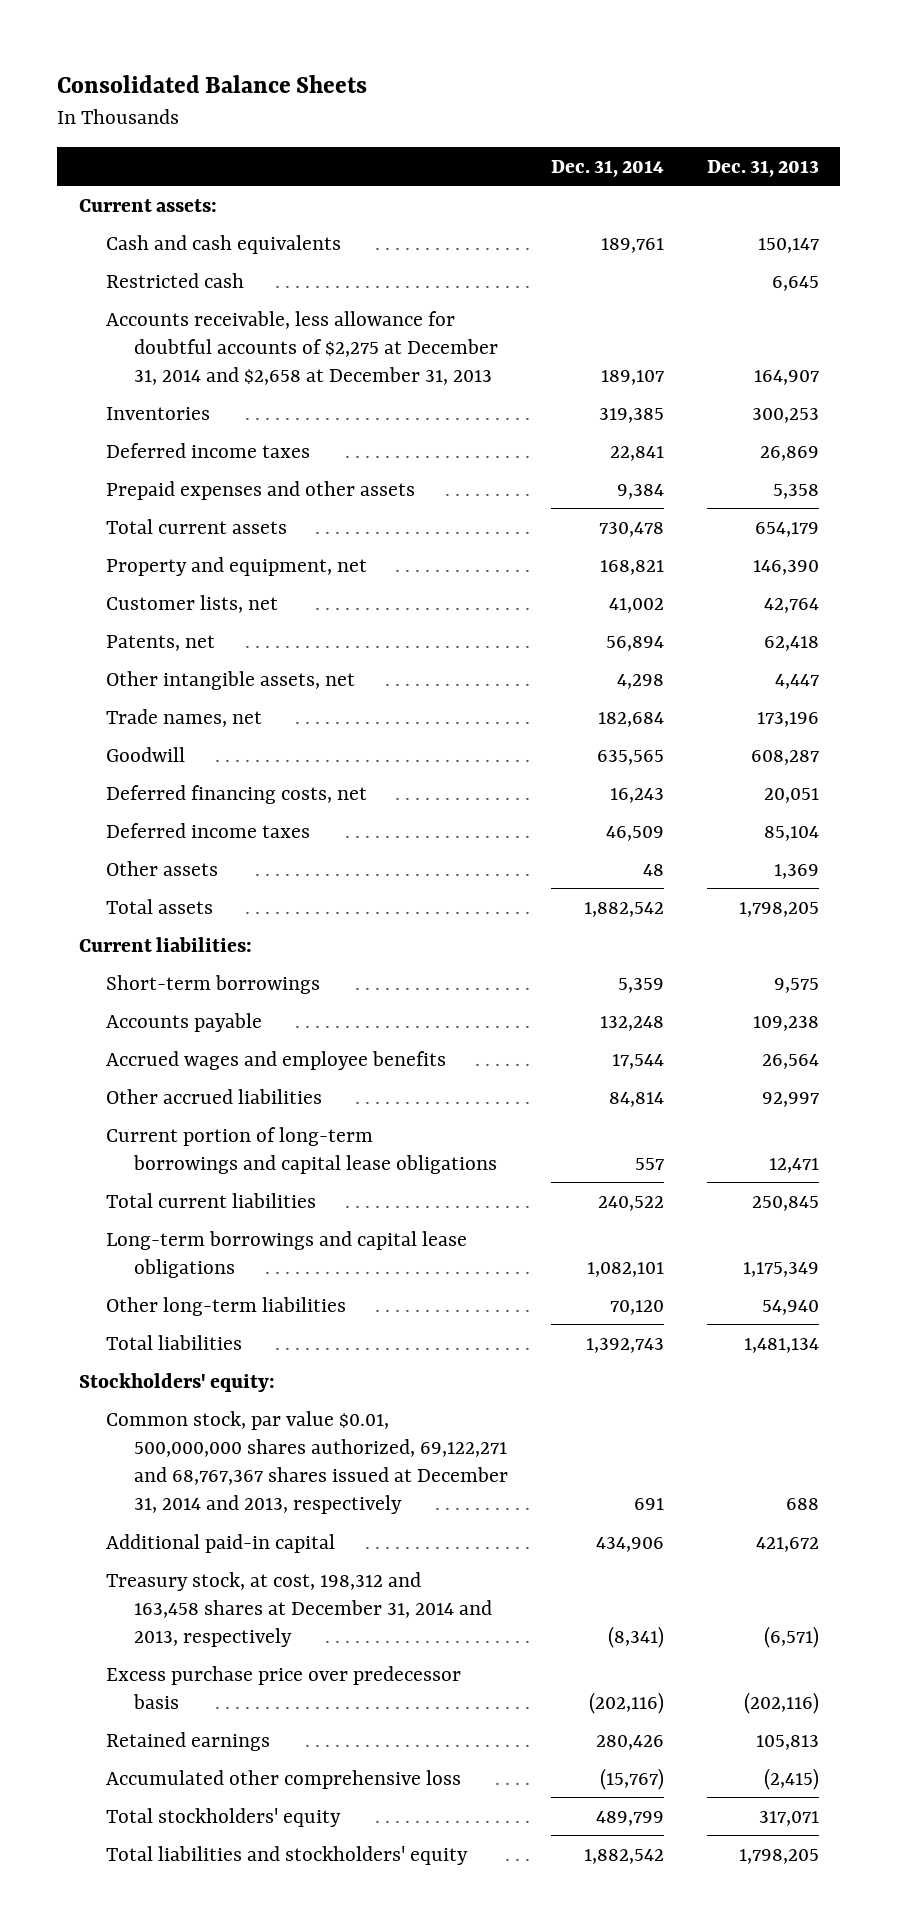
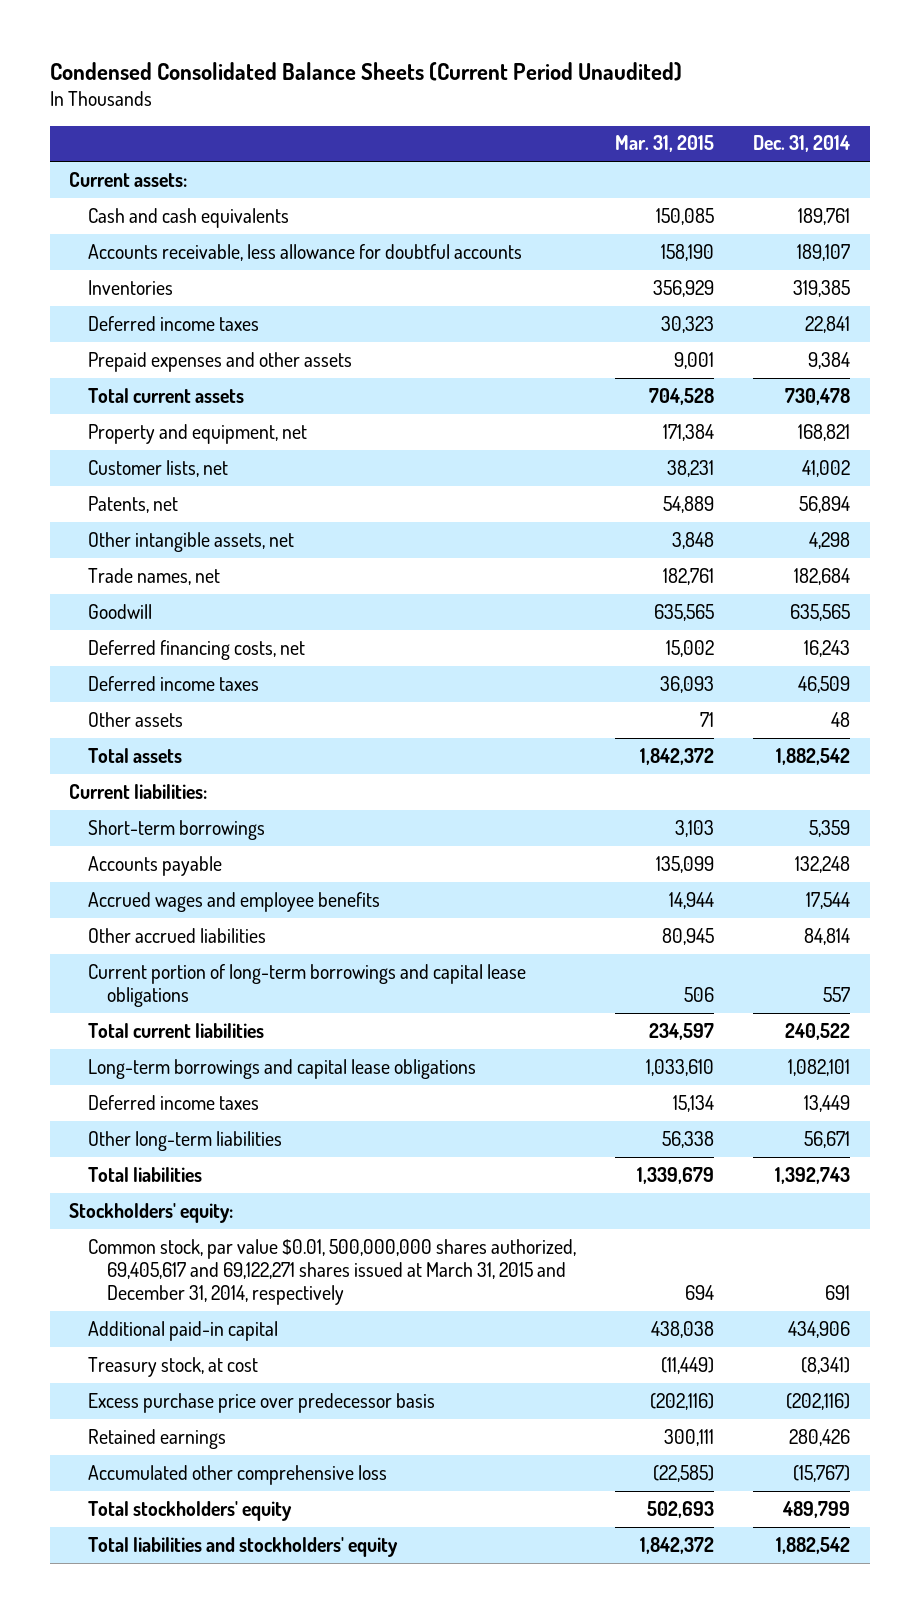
[57,75,368,94] Consolidated Balance Sheets -> [49,61,682,81] Condensed Consolidated Balance Sheets (Current Period Unaudited)
[706,159,819,177] Dec. 31, 2013 -> none
none -> [615,135,715,153] Mar. 31, 2015
[106,272,245,288] Restricted cash -> none
[106,310,499,386] Accounts receivable, less allowance for doubtful accounts of $2,275 at December 31, 2014 and $2,658 at December 31, 2013 -> [88,243,523,261] Accounts receivable, less allowance for doubtful accounts
none -> [88,1094,260,1110] Deferred income taxes
[609,1299,664,1315] 70,120 -> [804,1130,851,1148] 56,671
[106,1410,509,1515] Common stock, par value $0.01, 500,000,000 shares authorized, 69,122,271 and 68,767,367 shares issued at December 31, 2014 and 2013, respectively -> [88,1238,577,1306] Common stock, par value $0.01, 500,000,000 shares authorized, 69,405,617 and 69,122,271 shares issued at March 31, 2015 and December 31, 2014, respectively
[106,1571,493,1648] Treasury stock, at cost, 198,312 and 163,458 shares at December 31, 2014 and 2013, respectively -> [88,1356,259,1377] Treasury stock, at cost

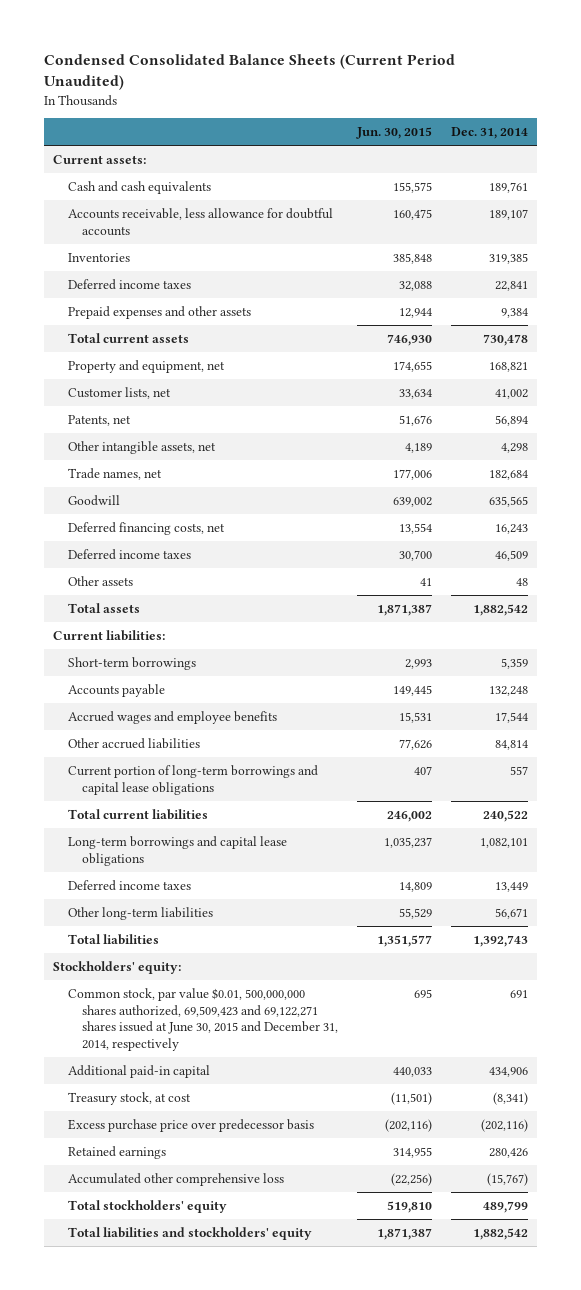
[615,135,715,153] Mar. 31, 2015 -> none
none -> [356,127,433,140] Jun. 30, 2015
[88,1238,577,1306] Common stock, par value $0.01, 500,000,000 shares authorized, 69,405,617 and 69,122,271 shares issued at March 31, 2015 and December 31, 2014, respectively -> [67,988,339,1051] Common stock, par value $0.01, 500,000,000 shares authorized, 69,509,423 and 69,122,271 shares issued at June 30, 2015 and December 31, 2014, respectively

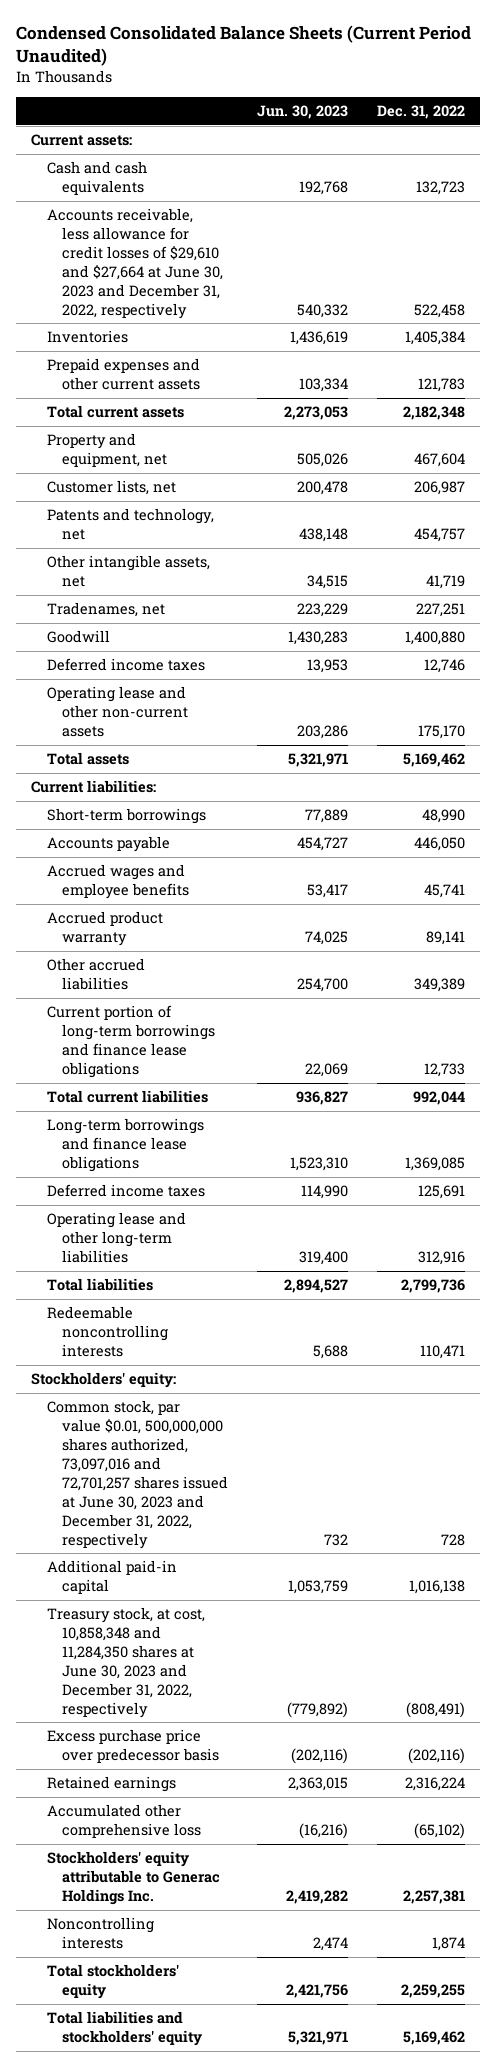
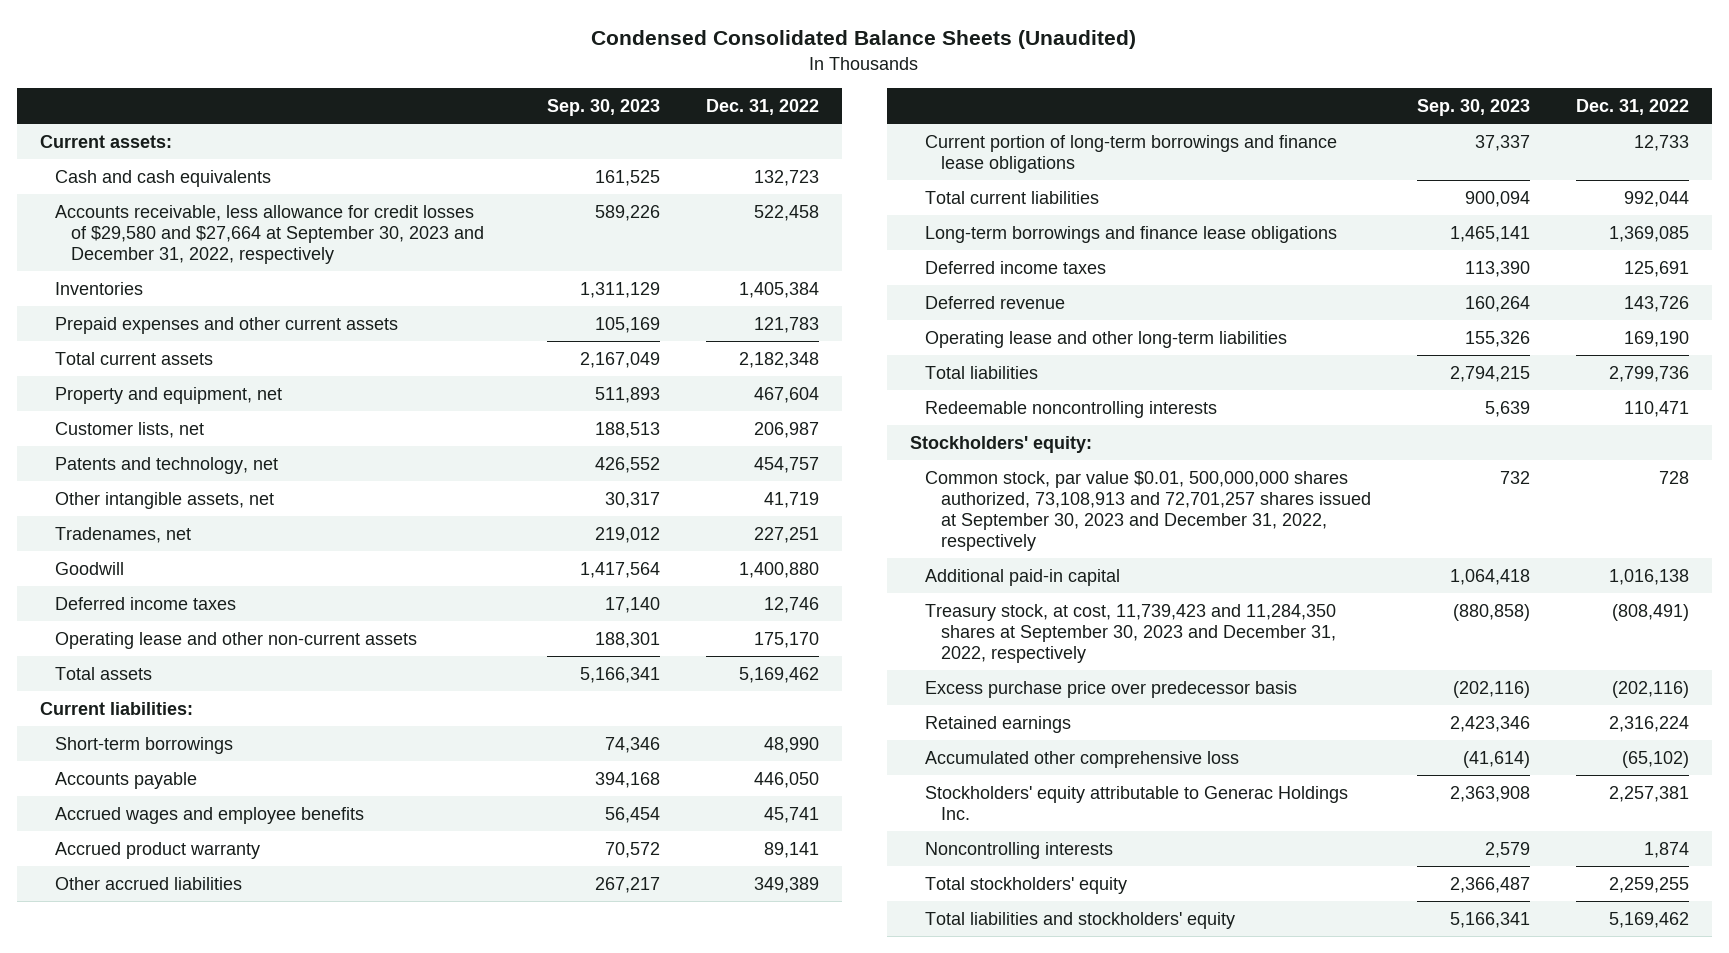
[16,25,472,67] Condensed Consolidated Balance Sheets (Current Period Unaudited) -> [591,29,1137,49] Condensed Consolidated Balance Sheets (Unaudited)
[257,105,349,120] Jun. 30, 2023 -> none
none -> [546,98,660,116] Sep. 30, 2023
[46,208,224,319] Accounts receivable, less allowance for credit losses of $29,610 and $27,664 at June 30, 2023 and December 31, 2022, respectively -> [55,204,484,264] Accounts receivable, less allowance for credit losses of $29,580 and $27,664 at September 30, 2023 and December 31, 2022, respectively
none -> [925,295,1066,309] Deferred revenue
[418,1251,466,1266] 312,916 -> [1623,330,1689,347] 169,190
[46,1400,229,1549] Common stock, par value $0.01, 500,000,000 shares authorized, 73,097,016 and 72,701,257 shares issued at June 30, 2023 and December 31, 2022, respectively -> [925,470,1371,551] Common stock, par value $0.01, 500,000,000 shares authorized, 73,108,913 and 72,701,257 shares issued at September 30, 2023 and December 31, 2022, respectively
[46,1607,205,1718] Treasury stock, at cost, 10,858,348 and 11,284,350 shares at June 30, 2023 and December 31, 2022, respectively -> [925,603,1337,663] Treasury stock, at cost, 11,739,423 and 11,284,350 shares at September 30, 2023 and December 31, 2022, respectively

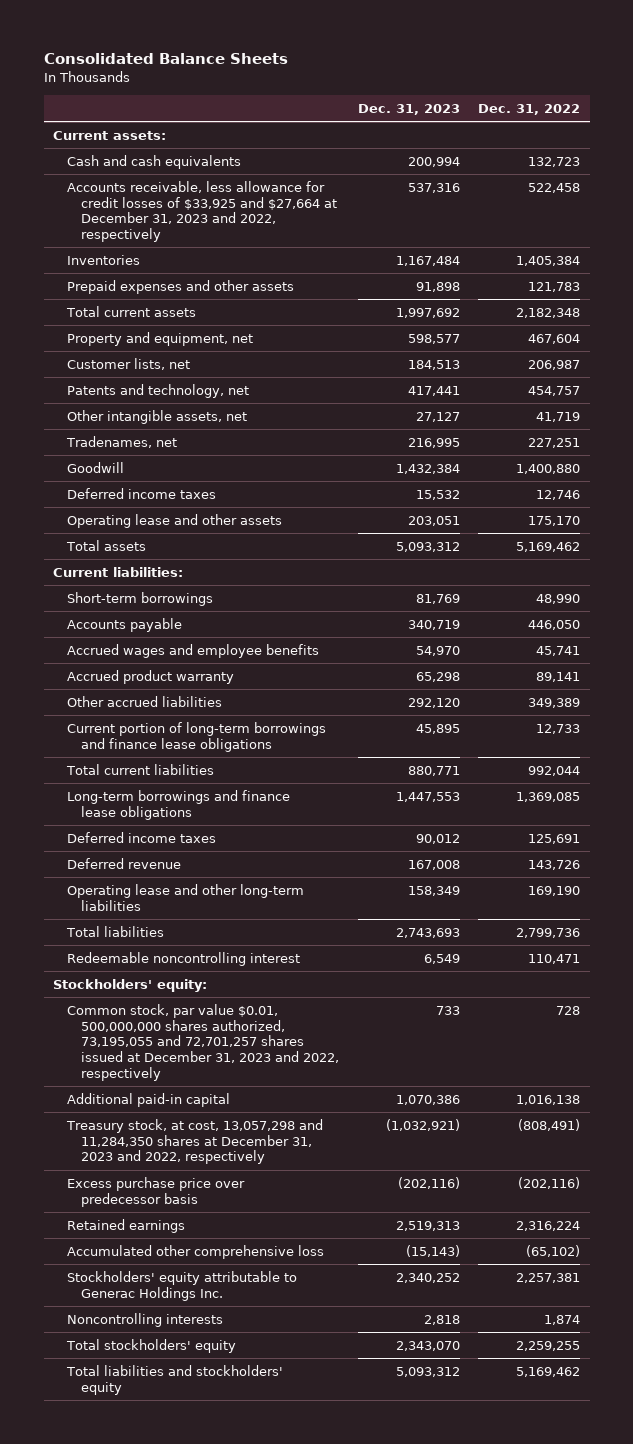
[591,29,1137,49] Condensed Consolidated Balance Sheets (Unaudited) -> [43,53,288,65] Consolidated Balance Sheets
[546,98,660,116] Sep. 30, 2023 -> none
none -> [357,103,460,115] Dec. 31, 2023
[55,204,484,264] Accounts receivable, less allowance for credit losses of $29,580 and $27,664 at September 30, 2023 and December 31, 2022, respectively -> [66,180,337,243] Accounts receivable, less allowance for credit losses of $33,925 and $27,664 at December 31, 2023 and 2022, respectively
[55,316,399,334] Prepaid expenses and other current assets -> [66,279,294,294] Prepaid expenses and other assets
[55,631,418,649] Operating lease and other non-current assets -> [66,513,282,528] Operating lease and other assets
[925,400,1218,418] Redeemable noncontrolling interests -> [66,951,300,966] Redeemable noncontrolling interest
[925,470,1371,551] Common stock, par value $0.01, 500,000,000 shares authorized, 73,108,913 and 72,701,257 shares issued at September 30, 2023 and December 31, 2022, respectively -> [66,1003,339,1081] Common stock, par value $0.01, 500,000,000 shares authorized, 73,195,055 and 72,701,257 shares issued at December 31, 2023 and 2022, respectively
[925,603,1337,663] Treasury stock, at cost, 11,739,423 and 11,284,350 shares at September 30, 2023 and December 31, 2022, respectively -> [65,1118,323,1165] Treasury stock, at cost, 13,057,298 and 11,284,350 shares at December 31, 2023 and 2022, respectively

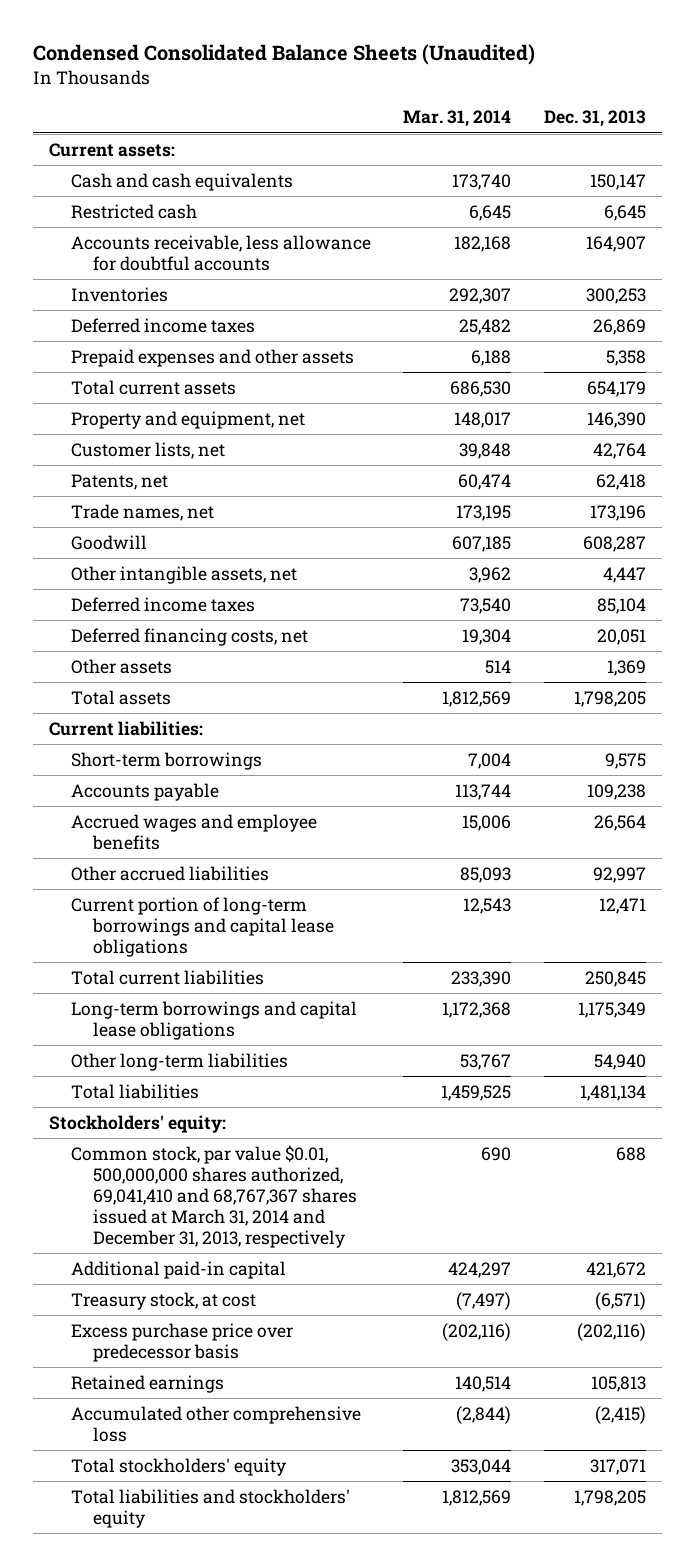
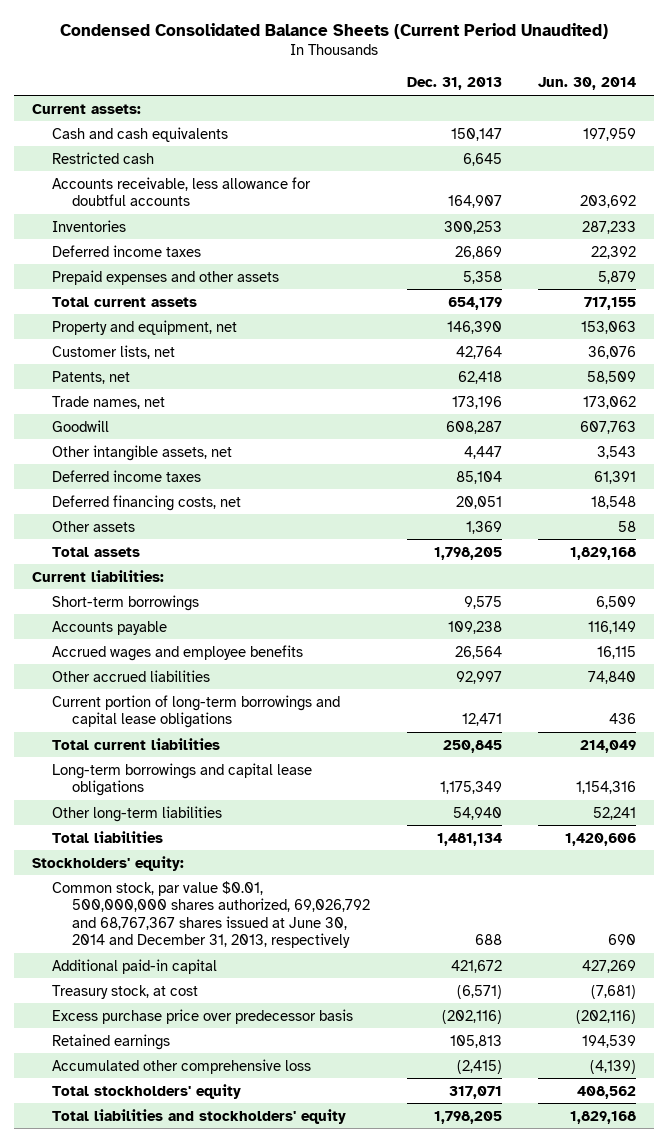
[32,44,535,66] Condensed Consolidated Balance Sheets (Unaudited) -> [60,23,609,40] Condensed Consolidated Balance Sheets (Current Period Unaudited)
[403,110,512,128] Mar. 31, 2014 -> none
none -> [538,77,637,91] Jun. 30, 2014
[70,1144,357,1248] Common stock, par value $0.01, 500,000,000 shares authorized, 69,041,410 and 68,767,367 shares issued at March 31, 2014 and December 31, 2013, respectively -> [52,880,371,949] Common stock, par value $0.01, 500,000,000 shares authorized, 69,026,792 and 68,767,367 shares issued at June 30, 2014 and December 31, 2013, respectively

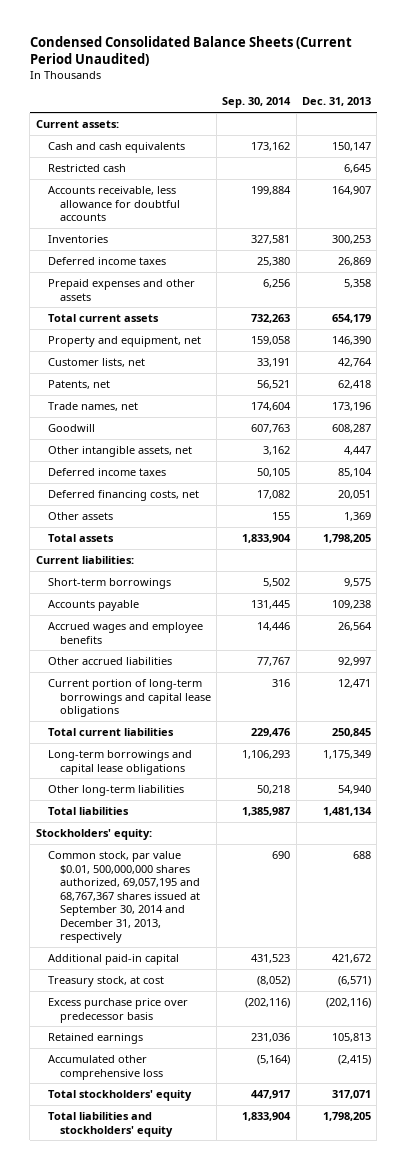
[538,77,637,91] Jun. 30, 2014 -> none
none -> [222,97,292,109] Sep. 30, 2014
[52,880,371,949] Common stock, par value $0.01, 500,000,000 shares authorized, 69,026,792 and 68,767,367 shares issued at June 30, 2014 and December 31, 2013, respectively -> [47,850,200,944] Common stock, par value $0.01, 500,000,000 shares authorized, 69,057,195 and 68,767,367 shares issued at September 30, 2014 and December 31, 2013, respectively

